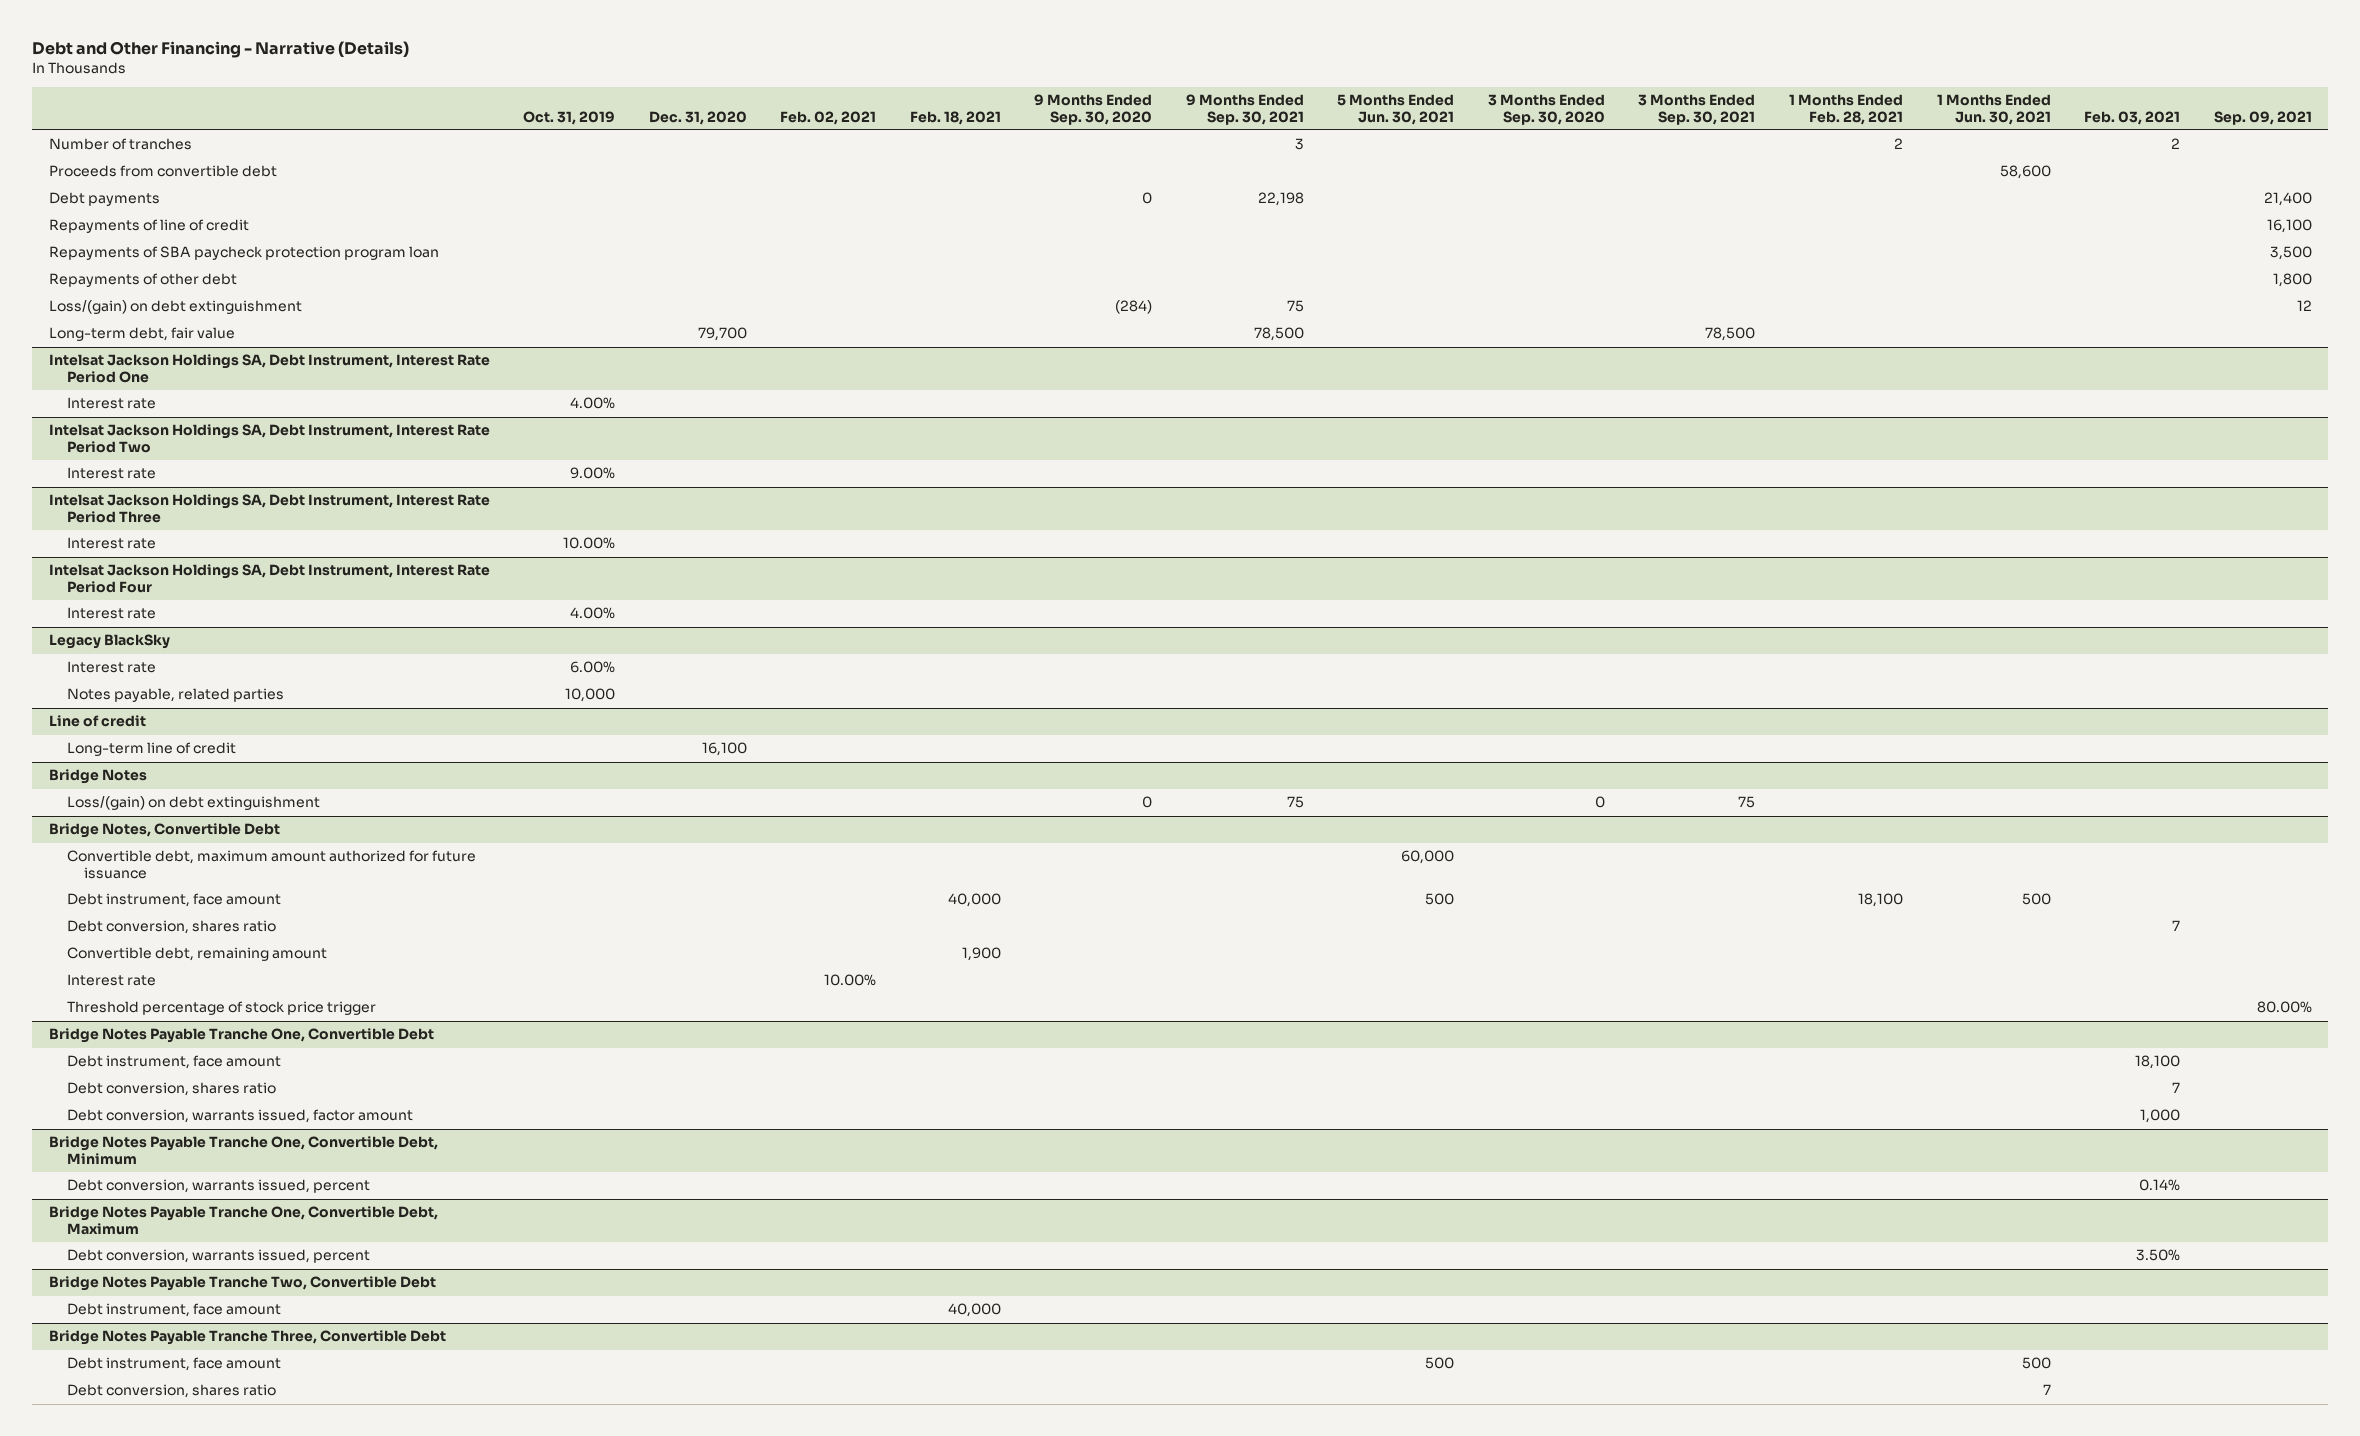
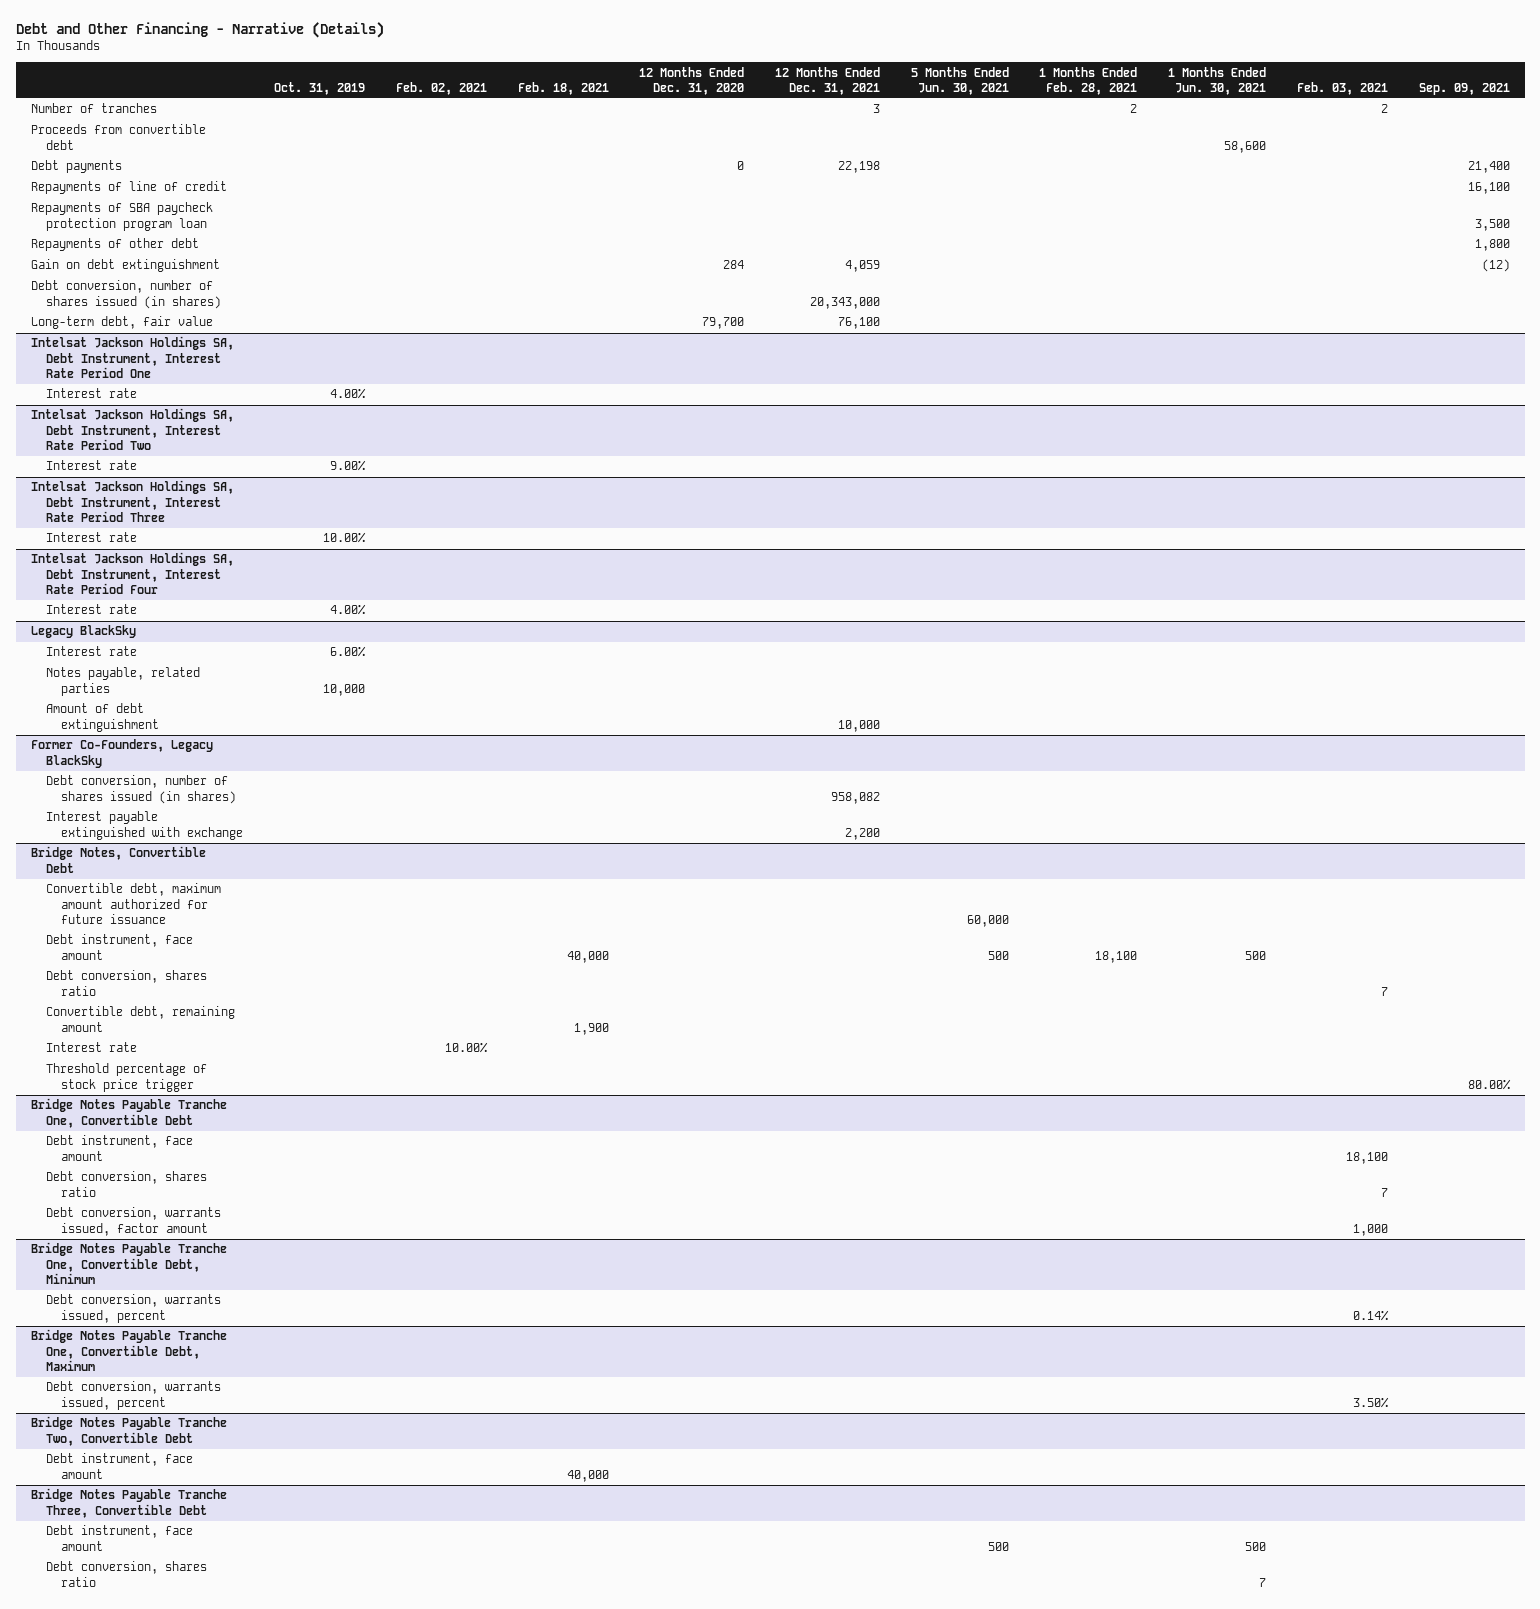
[648,110,747,125] Dec. 31, 2020 -> none
[1034,94,1153,125] 9 Months Ended Sep. 30, 2020 -> none
[1185,94,1304,125] 9 Months Ended Sep. 30, 2021 -> none
[1487,94,1605,125] 3 Months Ended Sep. 30, 2020 -> none
[1638,94,1756,125] 3 Months Ended Sep. 30, 2021 -> none
none -> [639,66,745,95] 12 Months Ended Dec. 31, 2020
none -> [774,66,880,95] 12 Months Ended Dec. 31, 2021
[48,300,302,315] Loss/(gain) on debt extinguishment -> [30,259,220,273] Gain on debt extinguishment
[2296,300,2312,312] 12 -> [1481,259,1510,273] (12)
none -> [30,280,222,309] Debt conversion, number of shares issued (in shares)
[48,715,146,728] Line of credit -> none
[66,742,236,757] Long-term line of credit -> none
[48,769,147,785] Bridge Notes -> none
[66,796,320,811] Loss/(gain) on debt extinguishment -> none
none -> [46,703,160,732] Amount of debt extinguishment
none -> [30,739,213,768] Former Co-Founders, Legacy BlackSky
none -> [46,775,237,804] Debt conversion, number of shares issued (in shares)
none -> [46,811,244,840] Interest payable extinguished with exchange

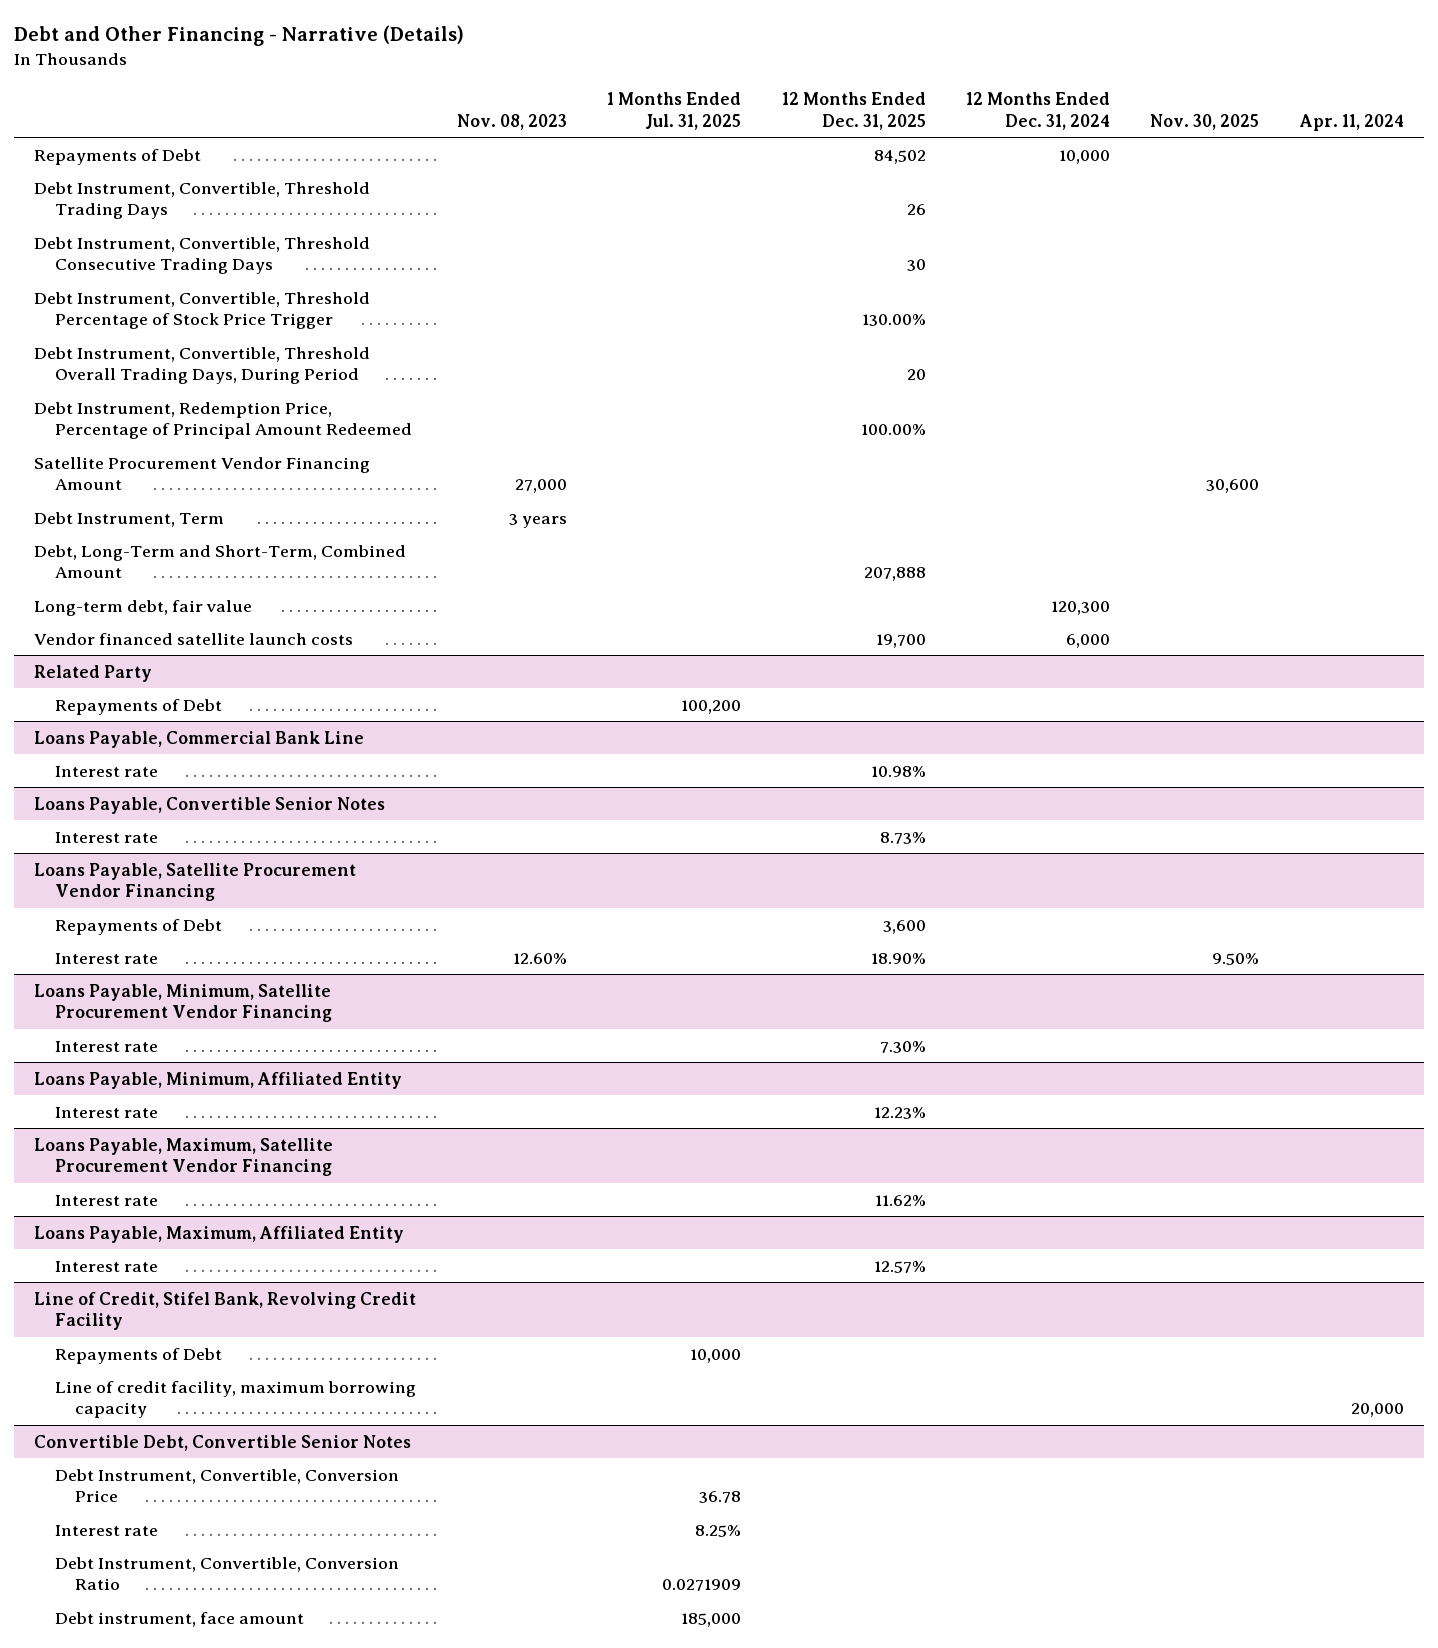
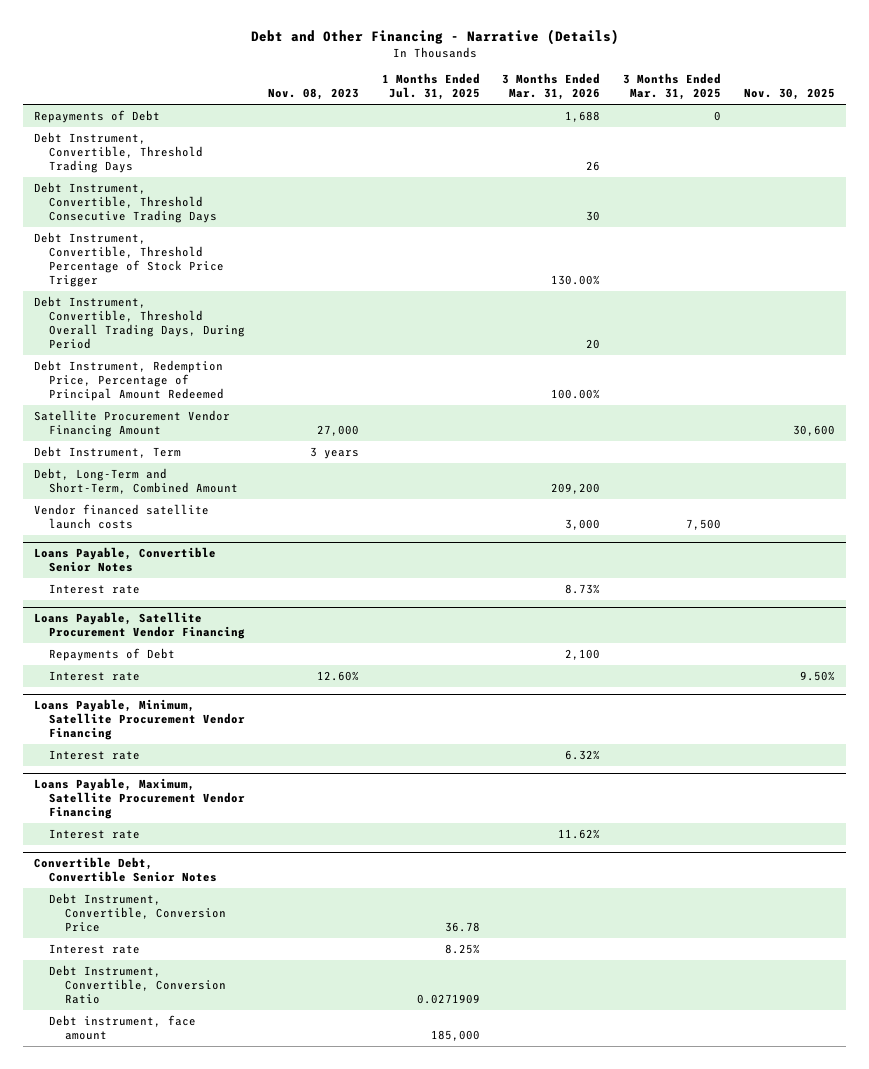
[781,92,926,130] 12 Months Ended Dec. 31, 2025 -> none
[966,92,1111,130] 12 Months Ended Dec. 31, 2024 -> none
[1298,113,1404,131] Apr. 11, 2024 -> none
none -> [502,73,601,101] 3 Months Ended Mar. 31, 2026
none -> [623,73,722,101] 3 Months Ended Mar. 31, 2025
[34,599,253,616] Long-term debt, fair value -> none
[34,664,153,682] Related Party -> none
[54,698,222,715] Repayments of Debt -> none
[34,730,365,748] Loans Payable, Commercial Bank Line -> none
[54,765,158,777] Interest rate -> none
[34,1071,403,1089] Loans Payable, Minimum, Affiliated Entity -> none
[54,1106,158,1118] Interest rate -> none
[34,1225,405,1243] Loans Payable, Maximum, Affiliated Entity -> none
[54,1260,158,1272] Interest rate -> none
[34,1291,417,1331] Line of Credit, Stifel Bank, Revolving Credit Facility -> none
[54,1347,222,1364] Repayments of Debt -> none
[54,1380,416,1419] Line of credit facility, maximum borrowing capacity -> none

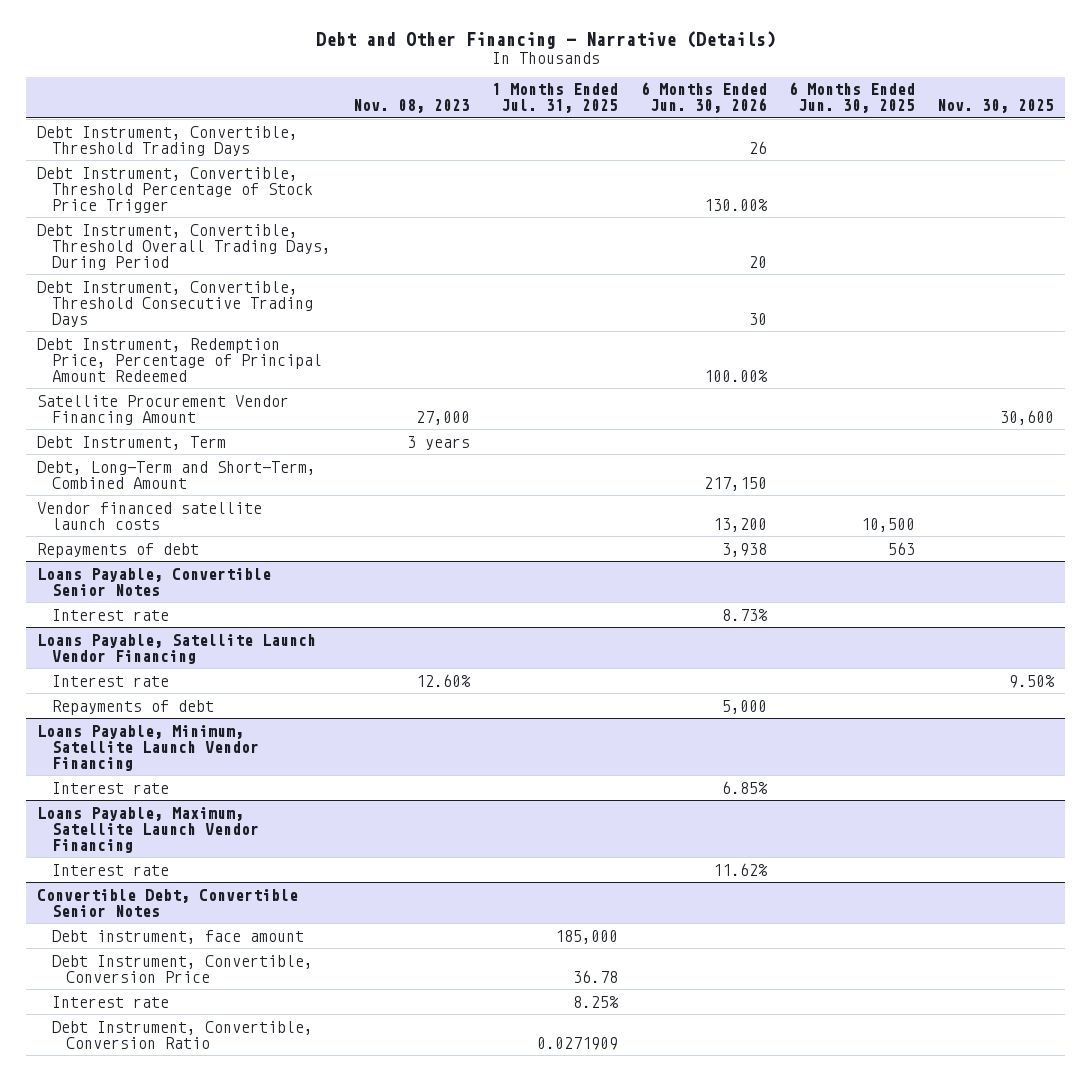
[502,73,601,101] 3 Months Ended Mar. 31, 2026 -> none
[623,73,722,101] 3 Months Ended Mar. 31, 2025 -> none
none -> [640,82,767,114] 6 Months Ended Jun. 30, 2026
none -> [788,82,915,114] 6 Months Ended Jun. 30, 2025
[34,109,161,123] Repayments of Debt -> none
[34,181,218,224] Debt Instrument, Convertible, Threshold Consecutive Trading Days -> [37,280,313,327] Debt Instrument, Convertible, Threshold Consecutive Trading Days
none -> [37,542,200,558] Repayments of debt
[49,647,176,661] Repayments of Debt -> none
[34,611,246,640] Loans Payable, Satellite Procurement Vendor Financing -> [37,633,317,664] Loans Payable, Satellite Launch Vendor Financing
none -> [51,699,214,715] Repayments of debt
[34,698,246,741] Loans Payable, Minimum, Satellite Procurement Vendor Financing -> [37,724,259,771] Loans Payable, Minimum, Satellite Launch Vendor Financing
[34,777,246,820] Loans Payable, Maximum, Satellite Procurement Vendor Financing -> [37,806,259,853] Loans Payable, Maximum, Satellite Launch Vendor Financing
[49,1014,197,1040] Debt instrument, face amount -> [51,929,304,944] Debt instrument, face amount

